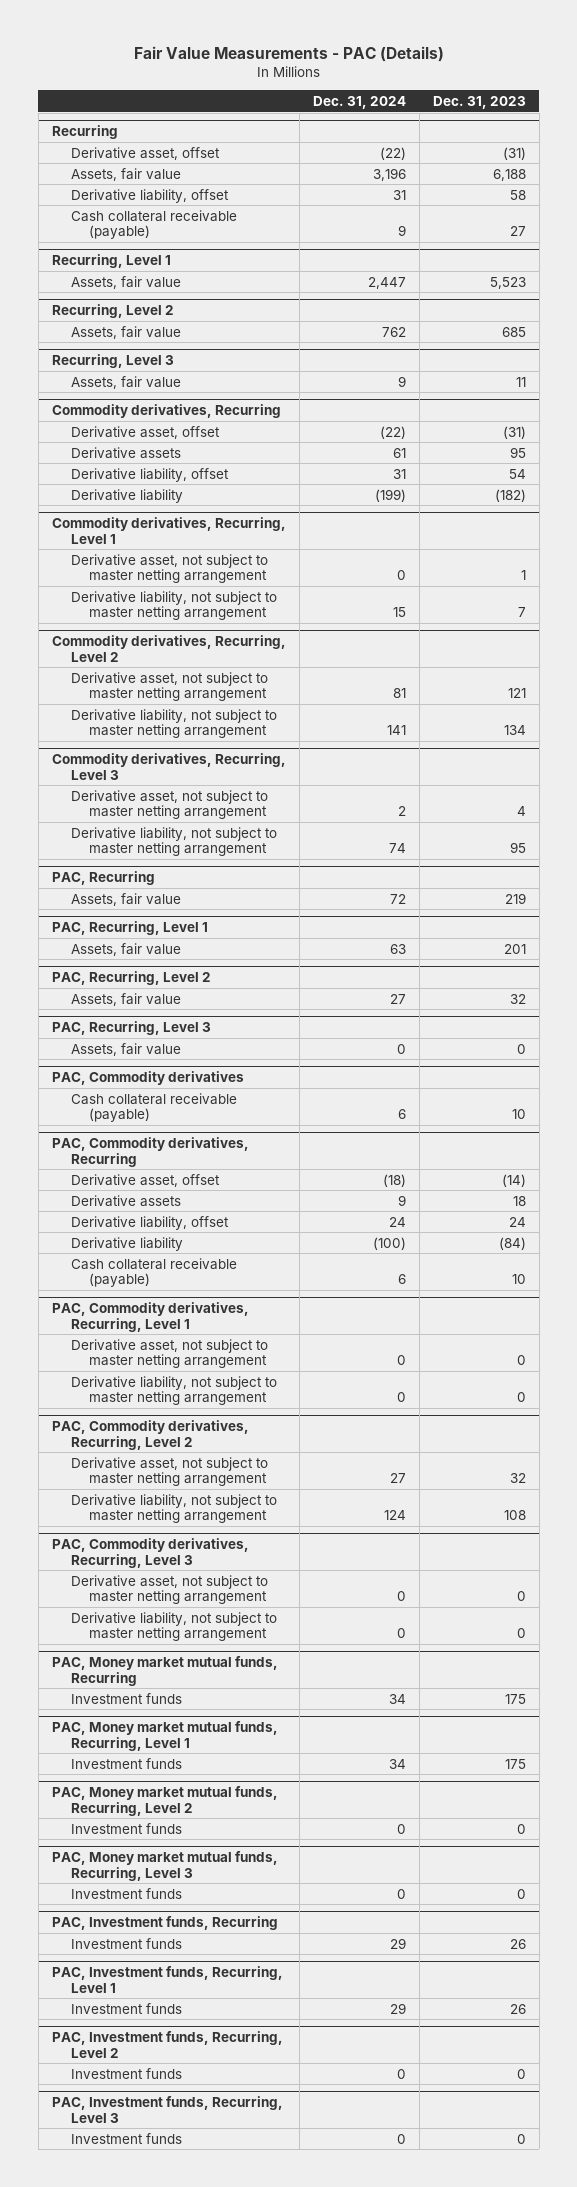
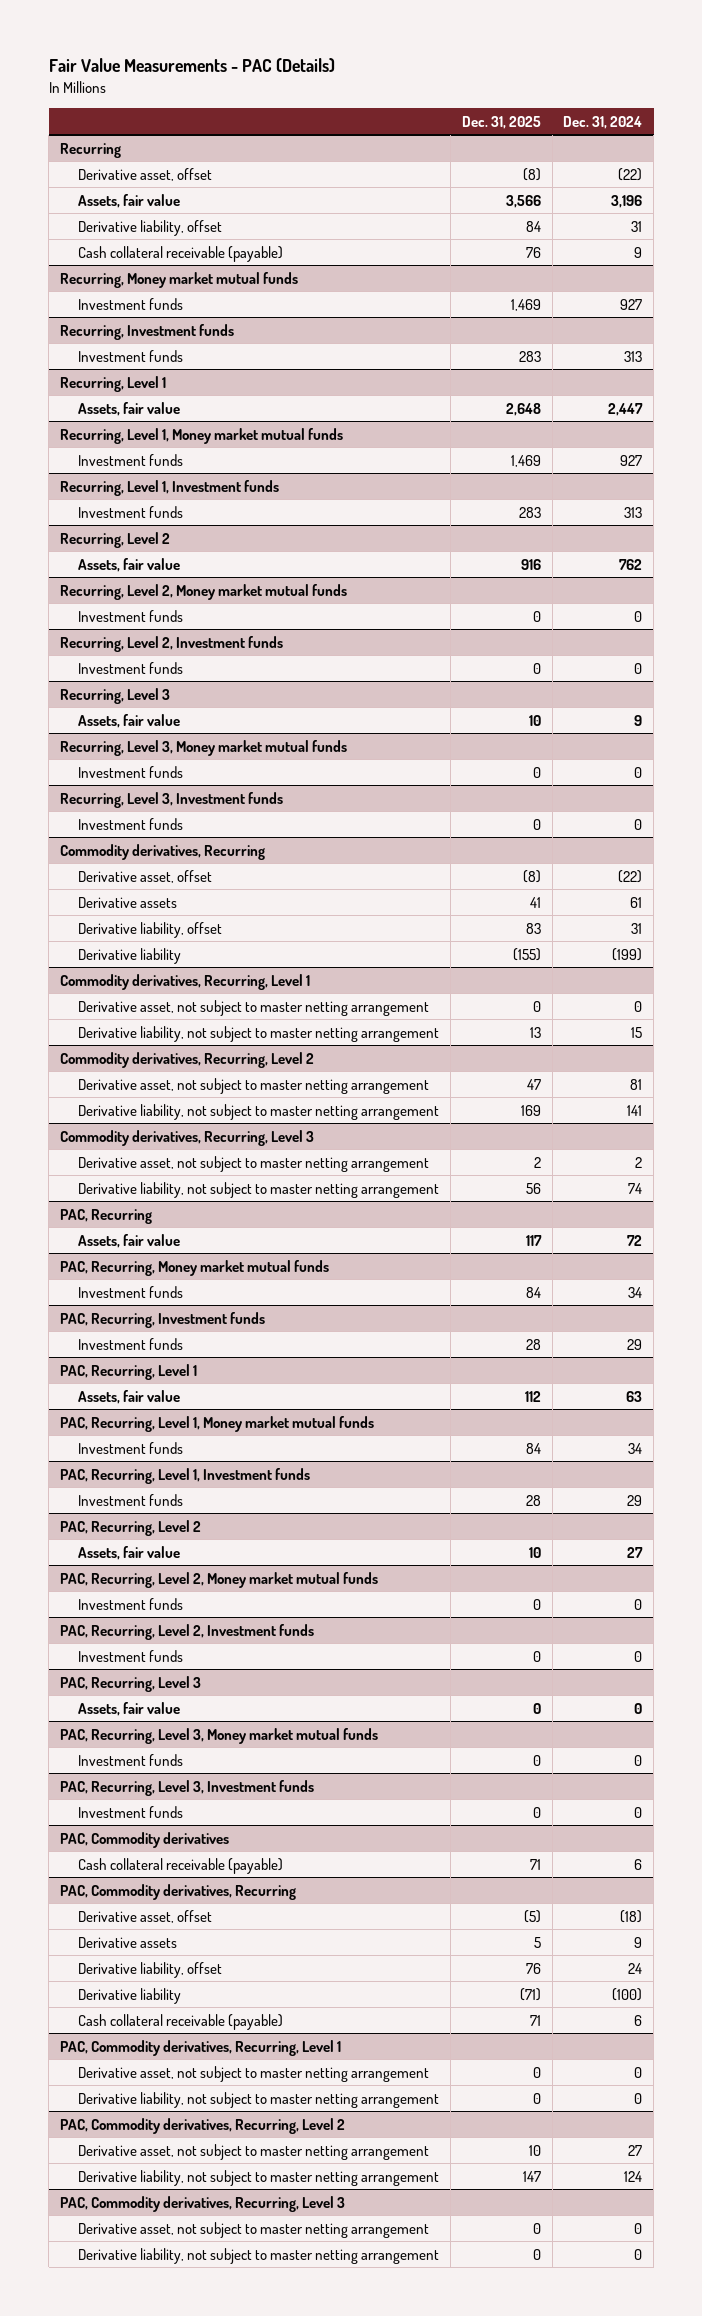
[432,95,526,109] Dec. 31, 2023 -> none
none -> [461,115,541,129] Dec. 31, 2025
none -> [59,271,298,288] Recurring, Money market mutual funds
none -> [78,297,184,310] Investment funds
none -> [59,323,234,340] Recurring, Investment funds
none -> [78,349,184,362] Investment funds
none -> [59,427,343,444] Recurring, Level 1, Money market mutual funds
none -> [78,453,184,466] Investment funds
none -> [59,479,279,496] Recurring, Level 1, Investment funds
none -> [78,505,184,518] Investment funds
none -> [59,583,347,600] Recurring, Level 2, Money market mutual funds
none -> [78,609,184,622] Investment funds
none -> [59,635,283,652] Recurring, Level 2, Investment funds
none -> [78,661,184,674] Investment funds
none -> [59,739,347,756] Recurring, Level 3, Money market mutual funds
none -> [78,765,184,778] Investment funds
none -> [59,791,283,808] Recurring, Level 3, Investment funds
none -> [78,817,184,830] Investment funds
none -> [59,1259,329,1276] PAC, Recurring, Money market mutual funds
none -> [78,1285,184,1298] Investment funds
none -> [59,1311,265,1328] PAC, Recurring, Investment funds
none -> [78,1337,184,1350] Investment funds
none -> [59,1415,374,1432] PAC, Recurring, Level 1, Money market mutual funds
none -> [78,1441,184,1454] Investment funds
none -> [59,1467,310,1484] PAC, Recurring, Level 1, Investment funds
none -> [78,1493,184,1506] Investment funds
none -> [59,1571,378,1588] PAC, Recurring, Level 2, Money market mutual funds
none -> [78,1597,184,1610] Investment funds
none -> [59,1623,314,1640] PAC, Recurring, Level 2, Investment funds
none -> [78,1649,184,1662] Investment funds
none -> [59,1727,378,1744] PAC, Recurring, Level 3, Money market mutual funds
none -> [78,1753,184,1766] Investment funds
none -> [59,1779,314,1796] PAC, Recurring, Level 3, Investment funds
none -> [78,1805,184,1818] Investment funds
[51,1656,278,1686] PAC, Money market mutual funds, Recurring -> none
[70,1692,182,1704] Investment funds -> none
[51,1721,278,1751] PAC, Money market mutual funds, Recurring, Level 1 -> none
[70,1757,182,1769] Investment funds -> none
[51,1786,278,1816] PAC, Money market mutual funds, Recurring, Level 2 -> none
[70,1822,182,1834] Investment funds -> none
[51,1851,278,1881] PAC, Money market mutual funds, Recurring, Level 3 -> none
[70,1887,182,1899] Investment funds -> none
[51,1916,278,1931] PAC, Investment funds, Recurring -> none
[70,1937,182,1949] Investment funds -> none
[51,1966,283,1993] PAC, Investment funds, Recurring, Level 1 -> none
[70,2002,182,2014] Investment funds -> none
[51,2031,283,2058] PAC, Investment funds, Recurring, Level 2 -> none
[70,2067,182,2079] Investment funds -> none
[51,2096,283,2123] PAC, Investment funds, Recurring, Level 3 -> none
[70,2132,182,2144] Investment funds -> none

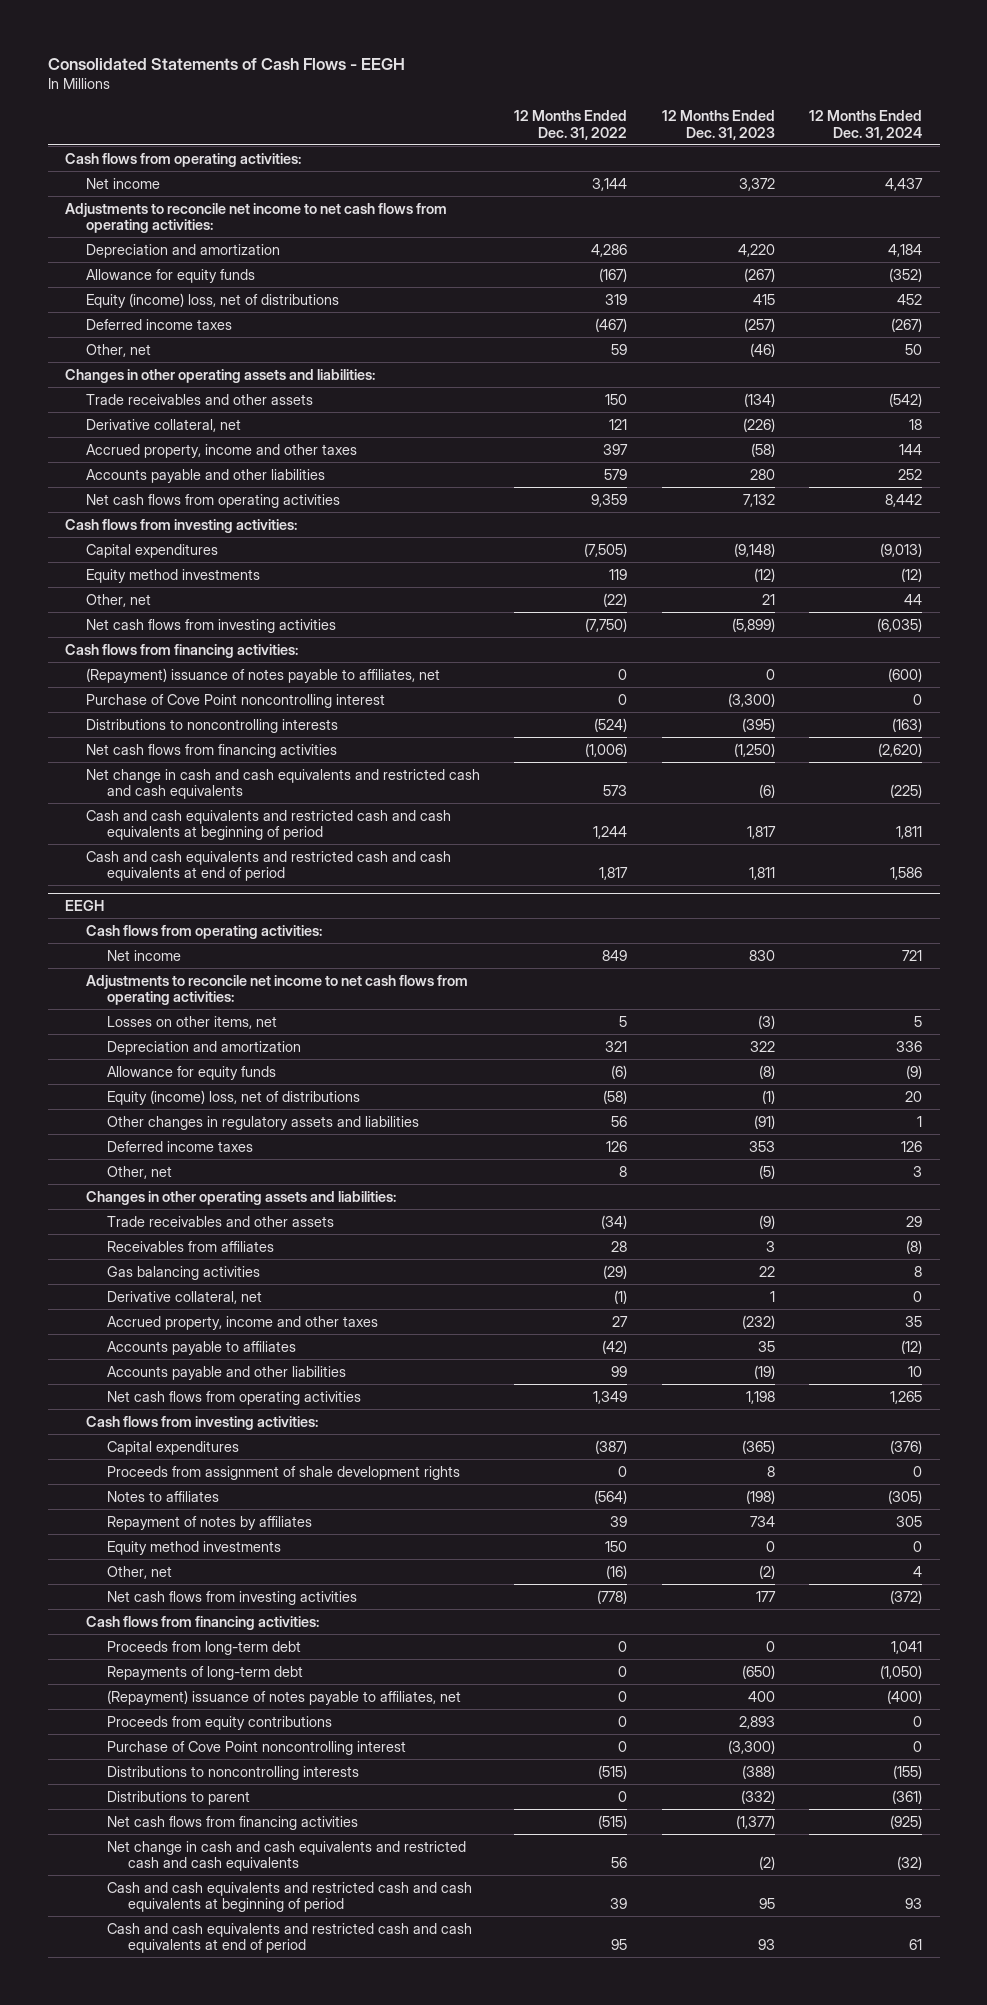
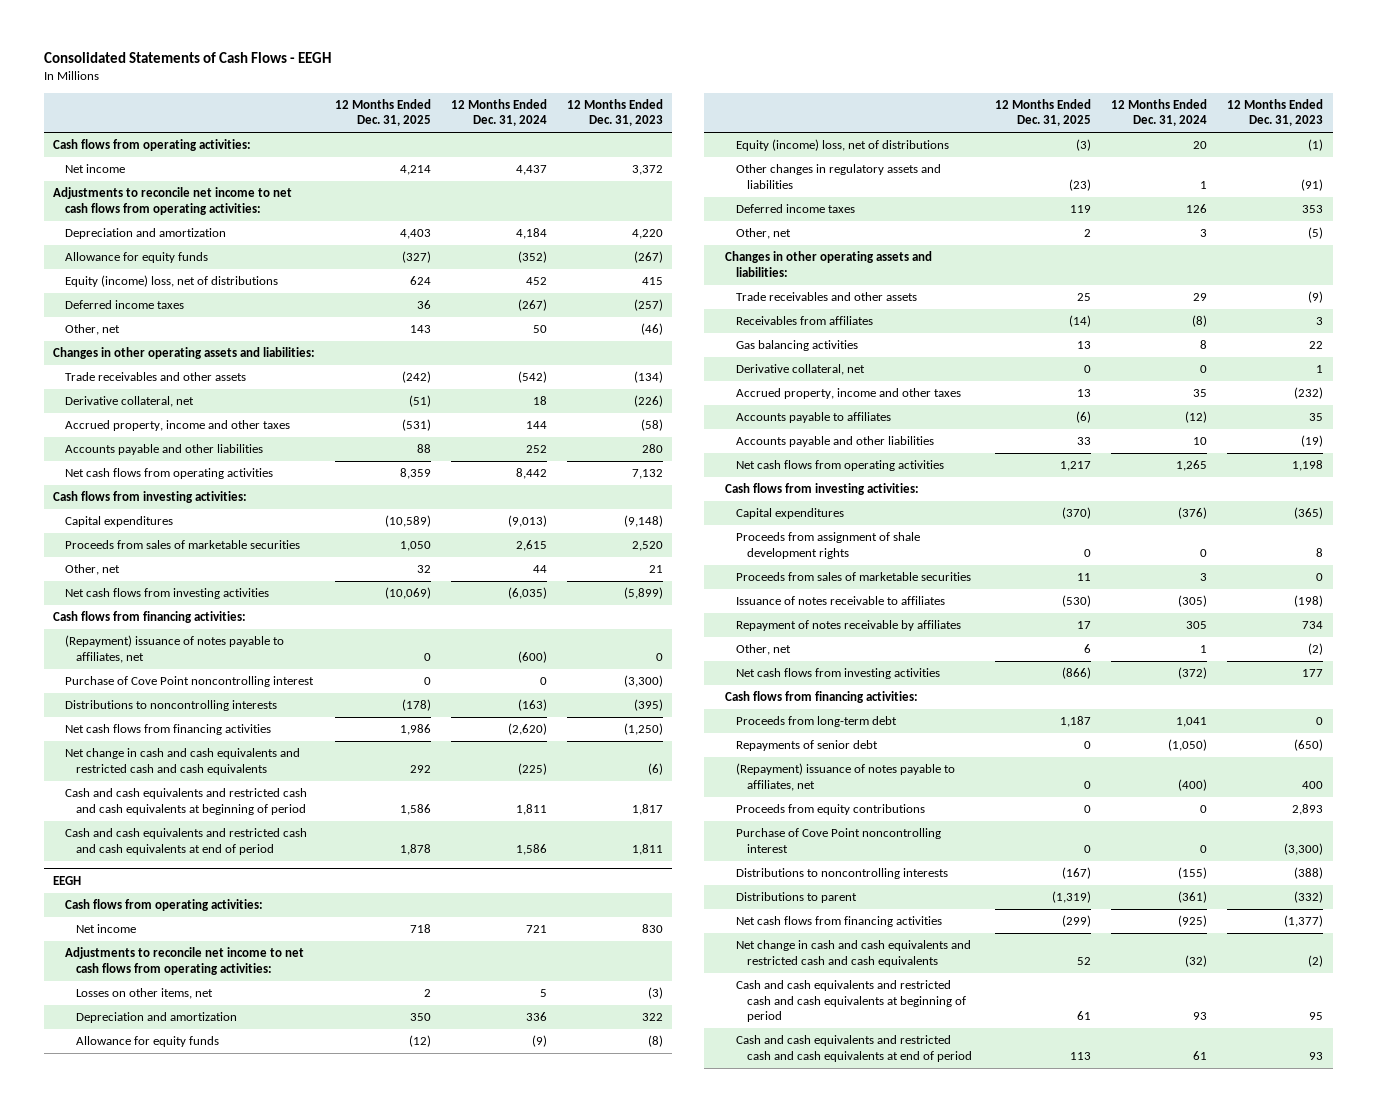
[514,109,628,140] 12 Months Ended Dec. 31, 2022 -> none
none -> [335,98,432,127] 12 Months Ended Dec. 31, 2025
[85,568,260,583] Equity method investments -> none
none -> [64,540,300,550] Proceeds from sales of marketable securities
[106,1540,281,1555] Equity method investments -> none
none -> [736,572,972,582] Proceeds from sales of marketable securities
[106,1490,219,1502] Notes to affiliates -> [736,596,946,606] Issuance of notes receivable to affiliates
[106,1515,312,1530] Repayment of notes by affiliates -> [736,620,962,632] Repayment of notes receivable by affiliates
[913,1565,923,1577] 4 -> [1200,645,1208,654] 1
[106,1665,303,1680] Repayments of long-term debt -> [736,740,879,752] Repayments of senior debt

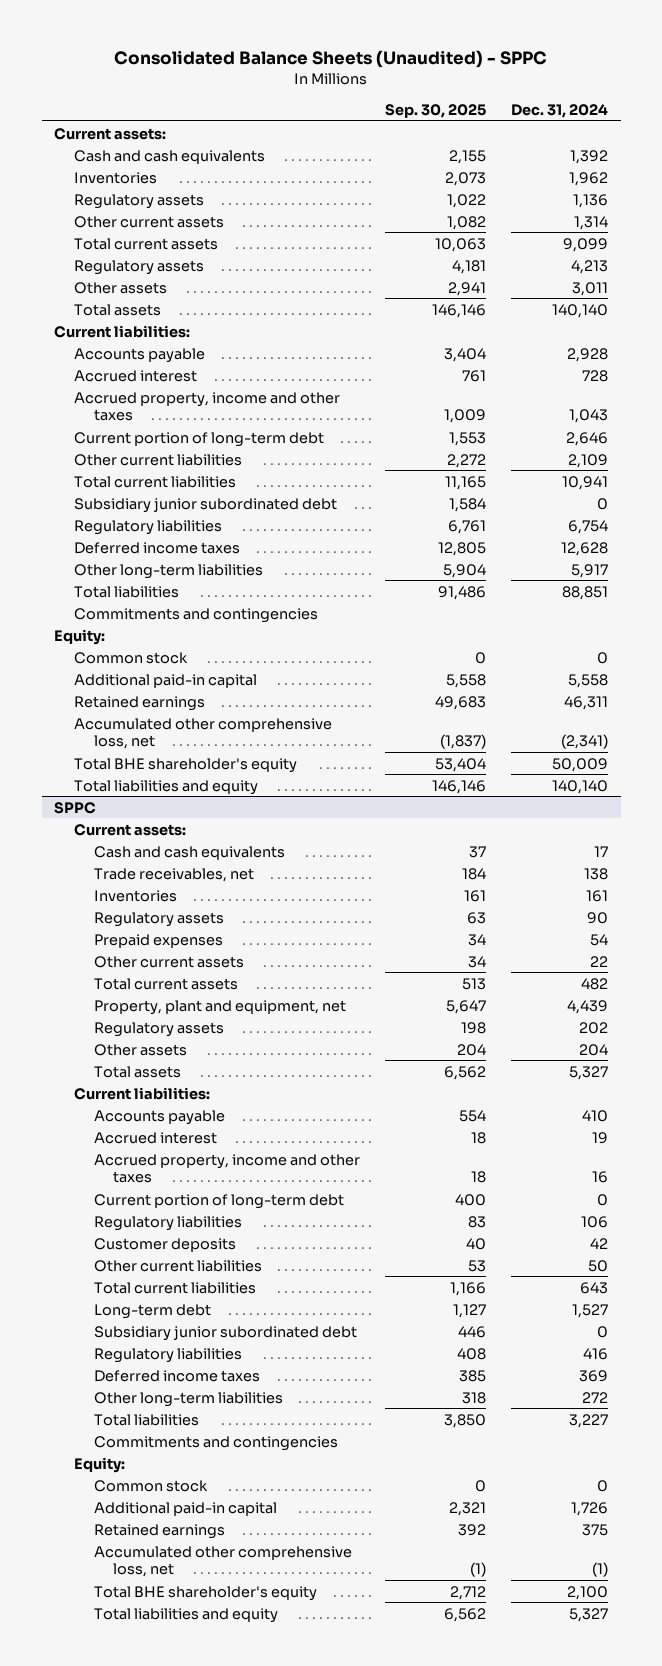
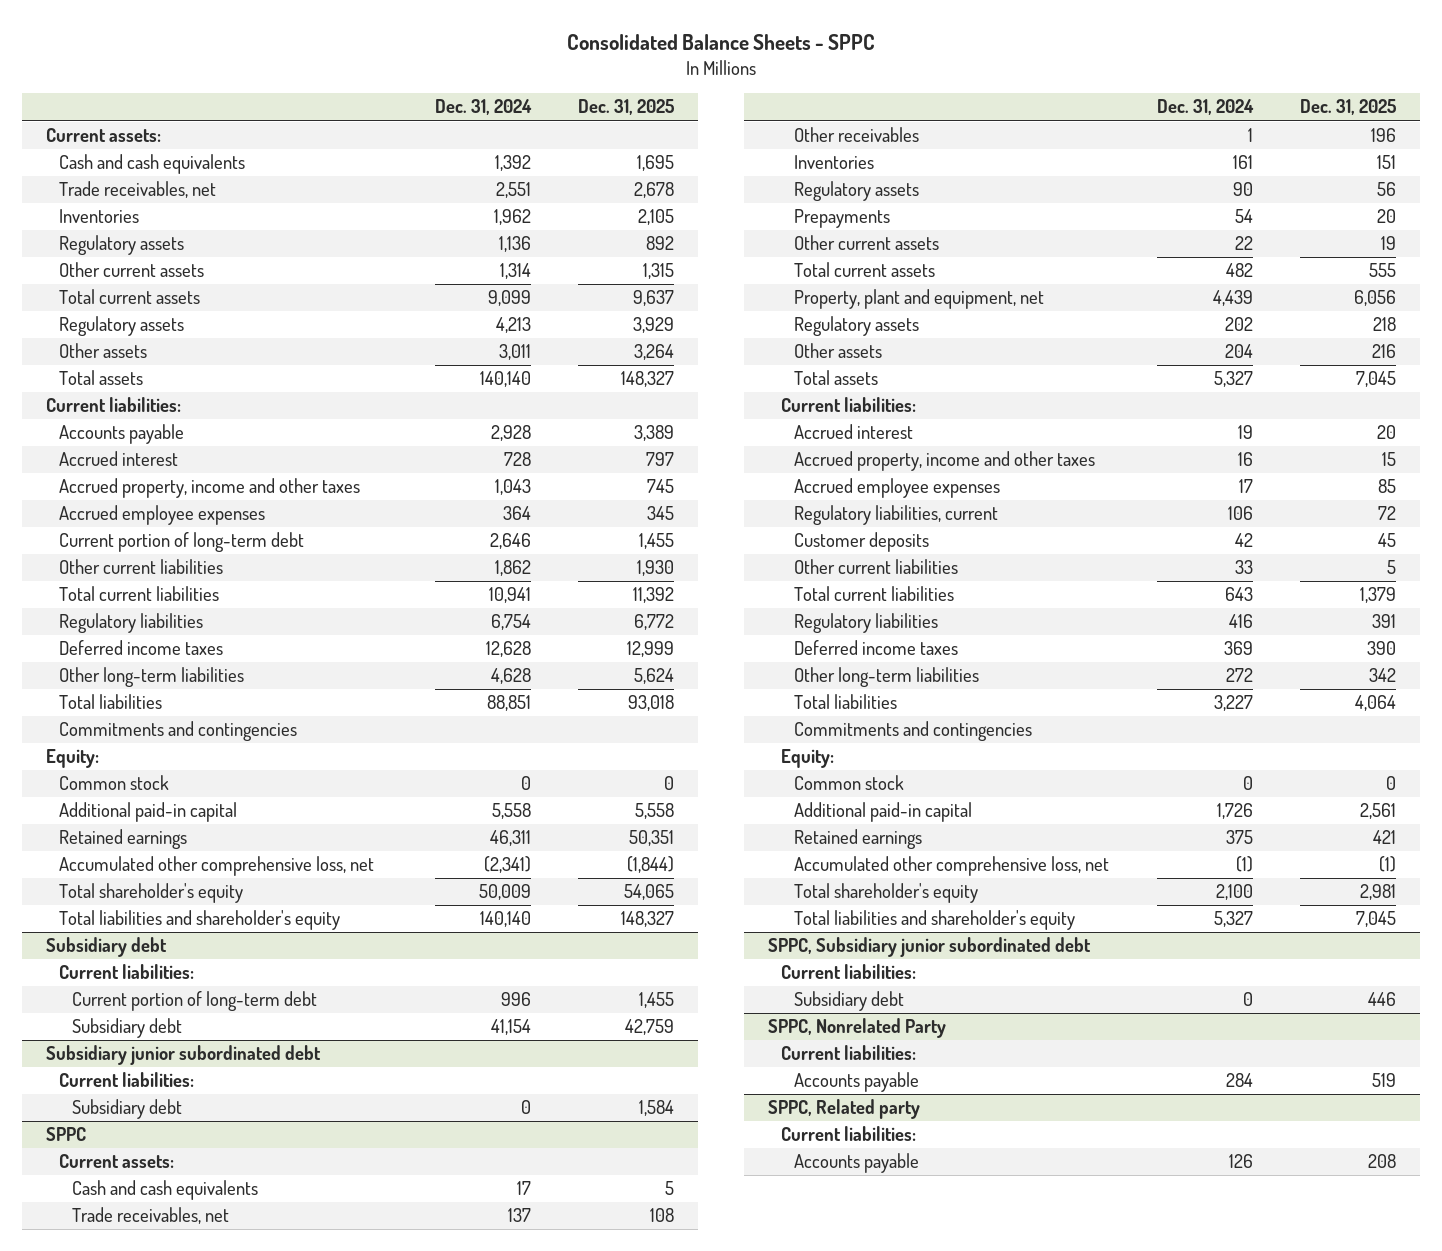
[114,50,548,69] Consolidated Balance Sheets (Unaudited) - SPPC -> [566,34,875,51] Consolidated Balance Sheets - SPPC
[384,104,486,119] Sep. 30, 2025 -> none
none -> [578,99,675,116] Dec. 31, 2025
none -> [58,181,216,199] Trade receivables, net
none -> [58,505,265,526] Accrued employee expenses
[568,453,609,468] 2,109 -> [494,560,531,577] 1,862
[73,497,337,513] Subsidiary junior subordinated debt -> none
[571,563,609,578] 5,917 -> [490,668,531,685] 4,628
[73,757,297,773] Total BHE shareholder's equity -> [58,883,243,904] Total shareholder's equity
[73,779,258,795] Total liabilities and equity -> [58,910,340,931] Total liabilities and shareholder's equity
none -> [45,937,167,958] Subsidiary debt
none -> [58,964,194,980] Current liabilities:
none -> [72,991,318,1012] Current portion of long-term debt
none -> [72,1018,183,1039] Subsidiary debt
none -> [45,1045,321,1066] Subsidiary junior subordinated debt
none -> [58,1072,194,1088] Current liabilities:
none -> [72,1099,183,1120] Subsidiary debt
[584,867,609,880] 138 -> [507,1208,531,1223] 137
none -> [794,127,920,143] Other receivables
[93,933,223,948] Prepaid expenses -> [794,209,891,229] Prepayments
[93,1109,225,1125] Accounts payable -> none
[93,1193,344,1209] Current portion of long-term debt -> none
none -> [794,478,1001,499] Accrued employee expenses
[93,1215,242,1231] Regulatory liabilities -> [794,505,999,526] Regulatory liabilities, current
[588,1259,609,1272] 50 -> [1234,560,1253,575] 33
[93,1303,211,1319] Long-term debt -> none
[93,1325,357,1341] Subsidiary junior subordinated debt -> none
[93,1585,317,1601] Total BHE shareholder's equity -> [794,883,979,904] Total shareholder's equity
[93,1607,278,1623] Total liabilities and equity -> [794,910,1076,931] Total liabilities and shareholder's equity
none -> [767,937,1091,958] SPPC, Subsidiary junior subordinated debt
none -> [780,964,916,980] Current liabilities:
none -> [794,991,905,1012] Subsidiary debt
none -> [767,1018,946,1039] SPPC, Nonrelated Party
none -> [780,1045,916,1061] Current liabilities:
none -> [794,1072,920,1093] Accounts payable
none -> [767,1099,920,1120] SPPC, Related party
none -> [780,1126,916,1142] Current liabilities:
none -> [794,1153,920,1174] Accounts payable

